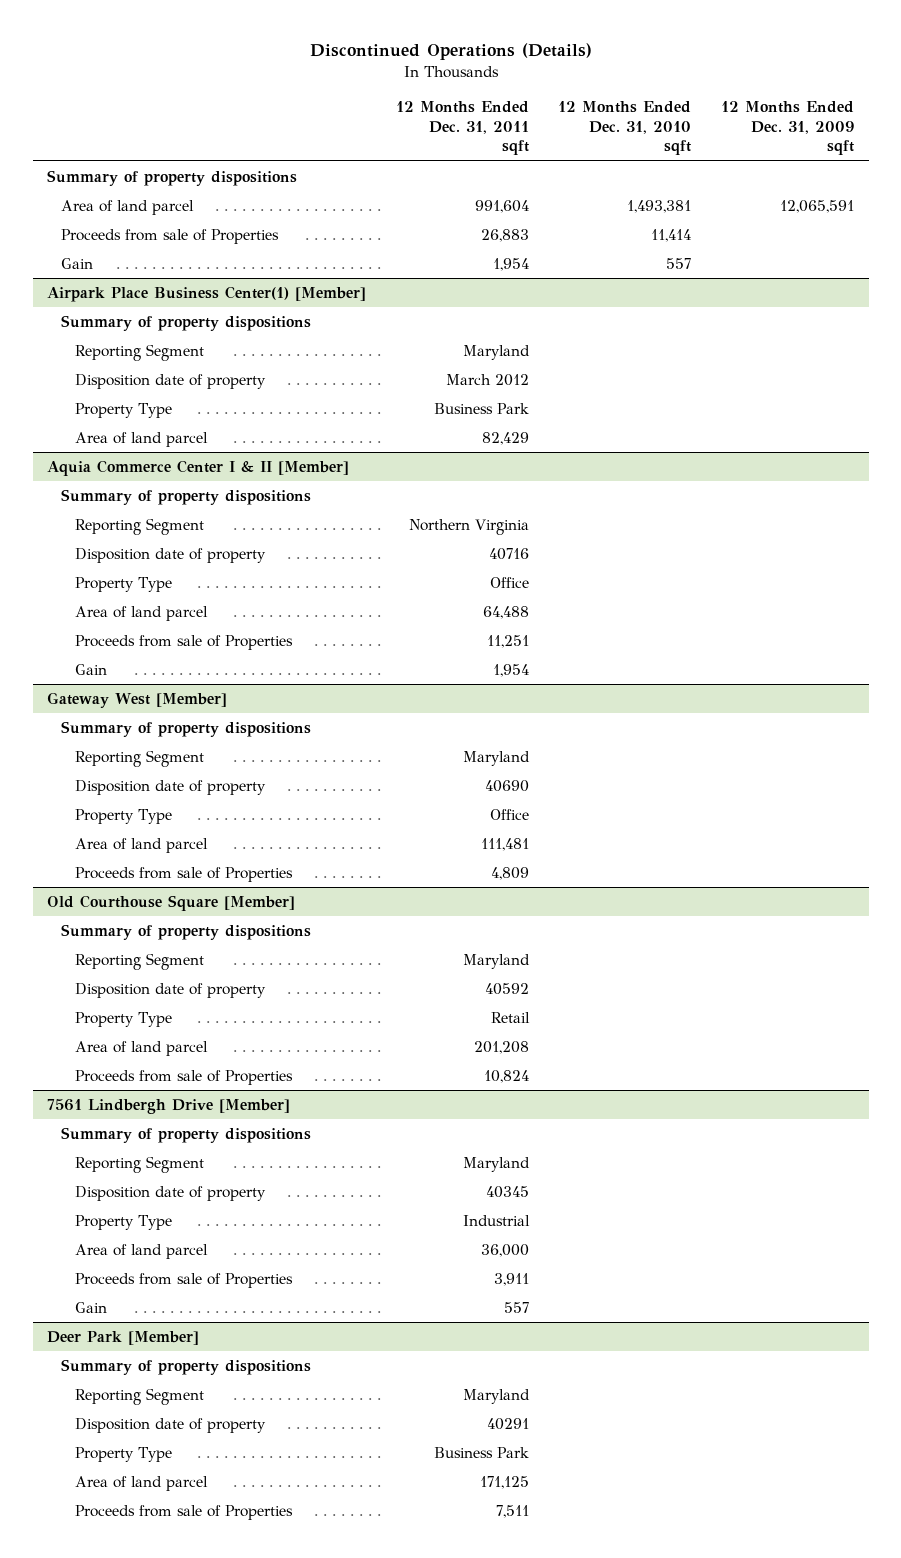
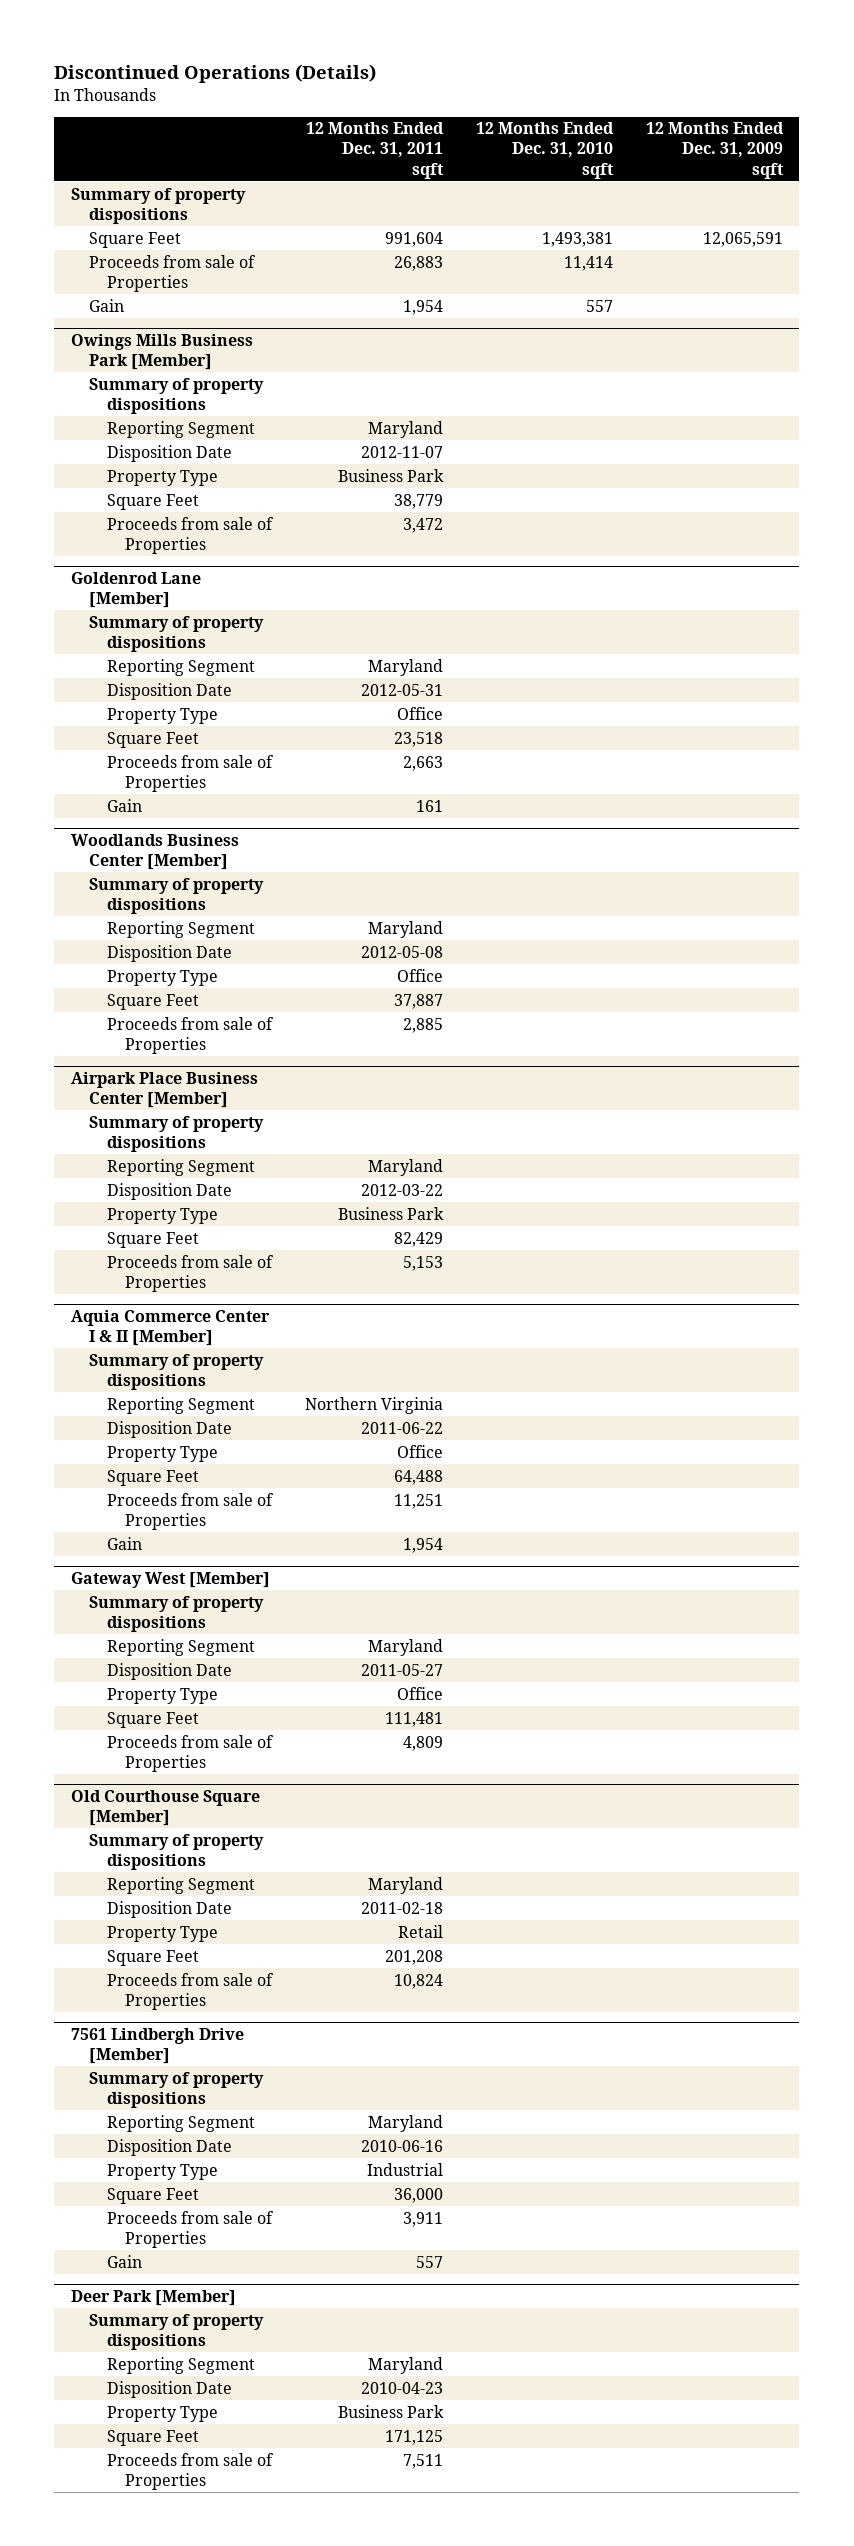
[61,199,195,215] Area of land parcel -> [88,231,181,248] Square Feet
[47,285,367,302] Airpark Place Business Center(1) [Member] -> none
none -> [70,333,253,370] Owings Mills Business Park [Member]
[75,373,267,389] Disposition date of property -> [106,444,232,462] Disposition Date
[445,373,529,386] March 2012 -> [360,445,443,458] 2012-11-07
none -> [106,493,199,510] Square Feet
none -> [106,516,274,554] Proceeds from sale of Properties
none -> [70,571,201,608] Goldenrod Lane [Member]
none -> [88,615,264,652] Summary of property dispositions
none -> [106,658,255,676] Reporting Segment
none -> [106,682,232,700] Disposition Date
none -> [106,707,218,724] Property Type
none -> [106,731,199,748] Square Feet
none -> [106,754,274,792] Proceeds from sale of Properties
none -> [106,798,142,812] Gain
none -> [70,833,239,870] Woodlands Business Center [Member]
none -> [88,877,264,914] Summary of property dispositions
none -> [106,920,255,938] Reporting Segment
none -> [106,944,232,962] Disposition Date
none -> [106,969,218,986] Property Type
none -> [106,993,199,1010] Square Feet
none -> [106,1016,274,1054] Proceeds from sale of Properties
none -> [70,1071,258,1108] Airpark Place Business Center [Member]
none -> [88,1115,264,1152] Summary of property dispositions
none -> [106,1158,255,1176] Reporting Segment
none -> [106,1182,232,1200] Disposition Date
none -> [106,1207,218,1224] Property Type
[75,431,209,447] Area of land parcel -> [106,1231,199,1248] Square Feet
none -> [106,1254,274,1292] Proceeds from sale of Properties
[75,547,267,563] Disposition date of property -> [106,1420,232,1438] Disposition Date
[488,547,529,560] 40716 -> [360,1421,443,1434] 2011-06-22
[75,605,209,621] Area of land parcel -> [106,1469,199,1486] Square Feet
[75,779,267,795] Disposition date of property -> [106,1662,232,1680] Disposition Date
[484,779,529,792] 40690 -> [360,1663,443,1676] 2011-05-27
[75,837,209,853] Area of land parcel -> [106,1711,199,1728] Square Feet
[75,982,267,998] Disposition date of property -> [106,1900,232,1918] Disposition Date
[484,982,529,995] 40592 -> [360,1901,443,1914] 2011-02-18
[75,1040,209,1056] Area of land parcel -> [106,1949,199,1966] Square Feet
[75,1185,267,1201] Disposition date of property -> [106,2138,232,2156] Disposition Date
[485,1185,529,1198] 40345 -> [360,2139,443,2152] 2010-06-16
[75,1243,209,1259] Area of land parcel -> [106,2187,199,2204] Square Feet
[75,1417,267,1433] Disposition date of property -> [106,2380,232,2398] Disposition Date
[486,1417,529,1430] 40291 -> [360,2381,443,2394] 2010-04-23
[75,1475,209,1491] Area of land parcel -> [106,2429,199,2446] Square Feet

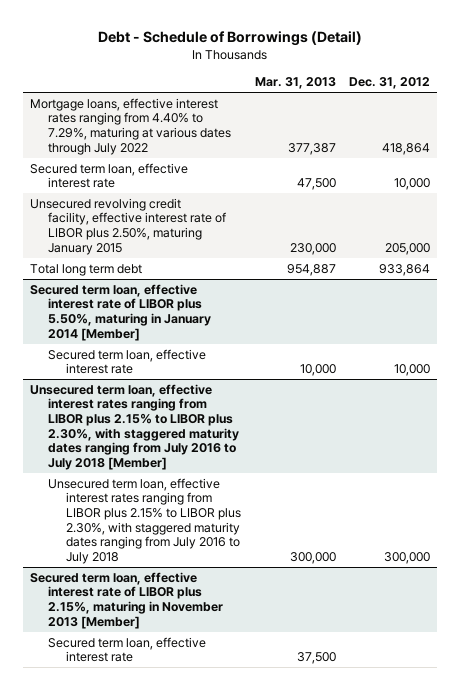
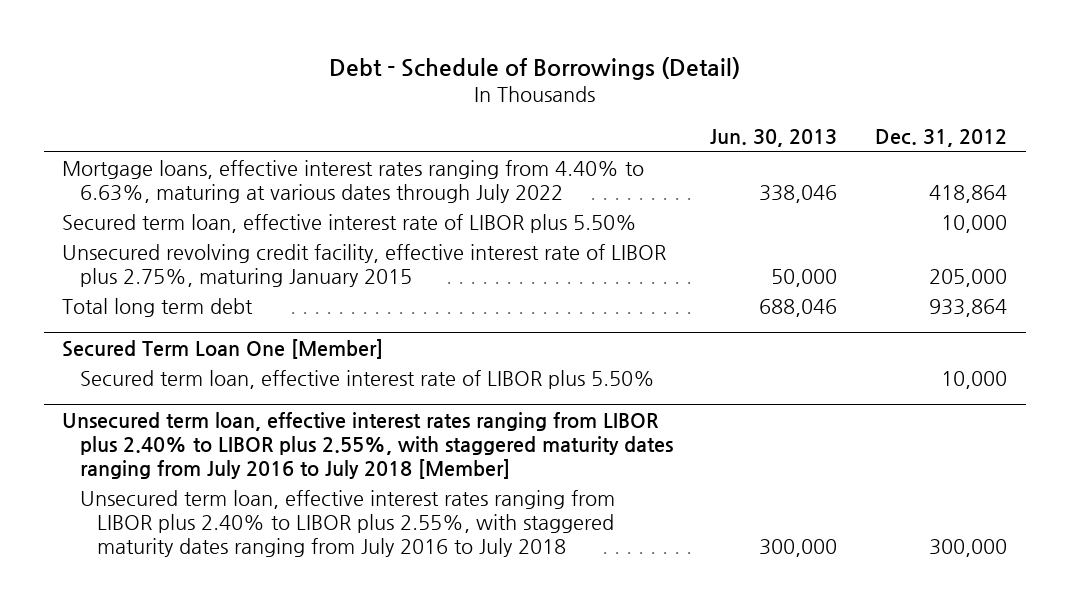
[254,77,336,90] Mar. 31, 2013 -> none
none -> [710,129,838,148] Jun. 30, 2013
[29,97,231,155] Mortgage loans, effective interest rates ranging from 4.40% to 7.29%, maturing at various dates through July 2022 -> [62,160,645,204] Mortgage loans, effective interest rates ranging from 4.40% to 6.63%, maturing at various dates through July 2022
[29,162,188,189] Secured term loan, effective interest rate -> [62,214,638,234] Secured term loan, effective interest rate of LIBOR plus 5.50%
[29,197,226,255] Unsecured revolving credit facility, effective interest rate of LIBOR plus 2.50%, maturing January 2015 -> [62,244,667,288] Unsecured revolving credit facility, effective interest rate of LIBOR plus 2.75%, maturing January 2015
[29,283,211,341] Secured term loan, effective interest rate of LIBOR plus 5.50%, maturing in January 2014 [Member] -> none
[29,571,223,629] Secured term loan, effective interest rate of LIBOR plus 2.15%, maturing in November 2013 [Member] -> none
[47,636,206,663] Secured term loan, effective interest rate -> none
none -> [62,339,384,360] Secured Term Loan One [Member]
[47,348,206,375] Secured term loan, effective interest rate -> [79,370,655,390] Secured term loan, effective interest rate of LIBOR plus 5.50%
[29,383,239,470] Unsecured term loan, effective interest rates ranging from LIBOR plus 2.15% to LIBOR plus 2.30%, with staggered maturity dates ranging from July 2016 to July 2018 [Member] -> [62,412,673,479] Unsecured term loan, effective interest rates ranging from LIBOR plus 2.40% to LIBOR plus 2.55%, with staggered maturity dates ranging from July 2016 to July 2018 [Member]
[47,477,241,564] Unsecured term loan, effective interest rates ranging from LIBOR plus 2.15% to LIBOR plus 2.30%, with staggered maturity dates ranging from July 2016 to July 2018 -> [79,490,615,558] Unsecured term loan, effective interest rates ranging from LIBOR plus 2.40% to LIBOR plus 2.55%, with staggered maturity dates ranging from July 2016 to July 2018

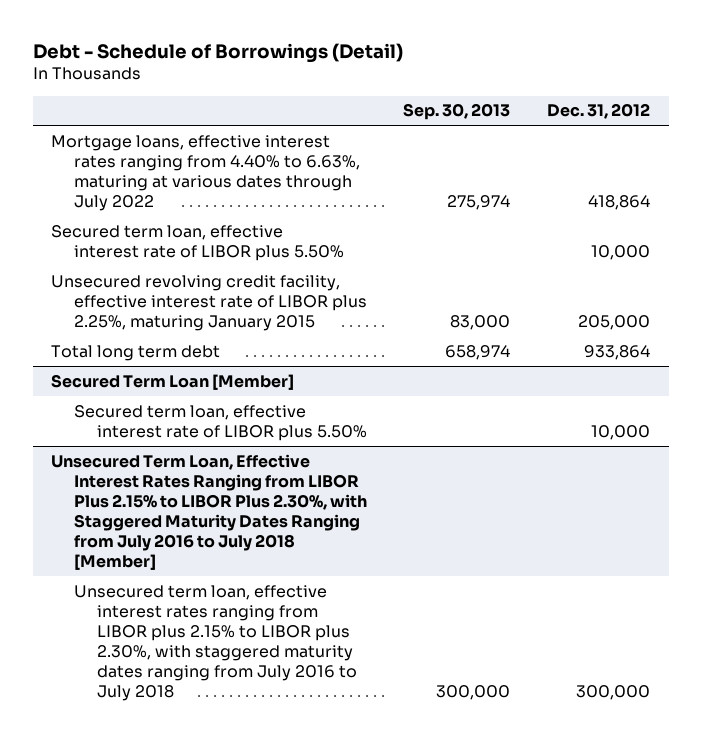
[710,129,838,148] Jun. 30, 2013 -> none
none -> [403,103,511,121] Sep. 30, 2013
[62,244,667,288] Unsecured revolving credit facility, effective interest rate of LIBOR plus 2.75%, maturing January 2015 -> [50,274,367,332] Unsecured revolving credit facility, effective interest rate of LIBOR plus 2.25%, maturing January 2015
[62,339,384,360] Secured Term Loan One [Member] -> [50,373,294,390] Secured Term Loan [Member]
[62,412,673,479] Unsecured term loan, effective interest rates ranging from LIBOR plus 2.40% to LIBOR plus 2.55%, with staggered maturity dates ranging from July 2016 to July 2018 [Member] -> [50,453,367,571] Unsecured Term Loan, Effective Interest Rates Ranging from LIBOR Plus 2.15% to LIBOR Plus 2.30%, with Staggered Maturity Dates Ranging from July 2016 to July 2018 [Member]
[79,490,615,558] Unsecured term loan, effective interest rates ranging from LIBOR plus 2.40% to LIBOR plus 2.55%, with staggered maturity dates ranging from July 2016 to July 2018 -> [73,584,357,702] Unsecured term loan, effective interest rates ranging from LIBOR plus 2.15% to LIBOR plus 2.30%, with staggered maturity dates ranging from July 2016 to July 2018

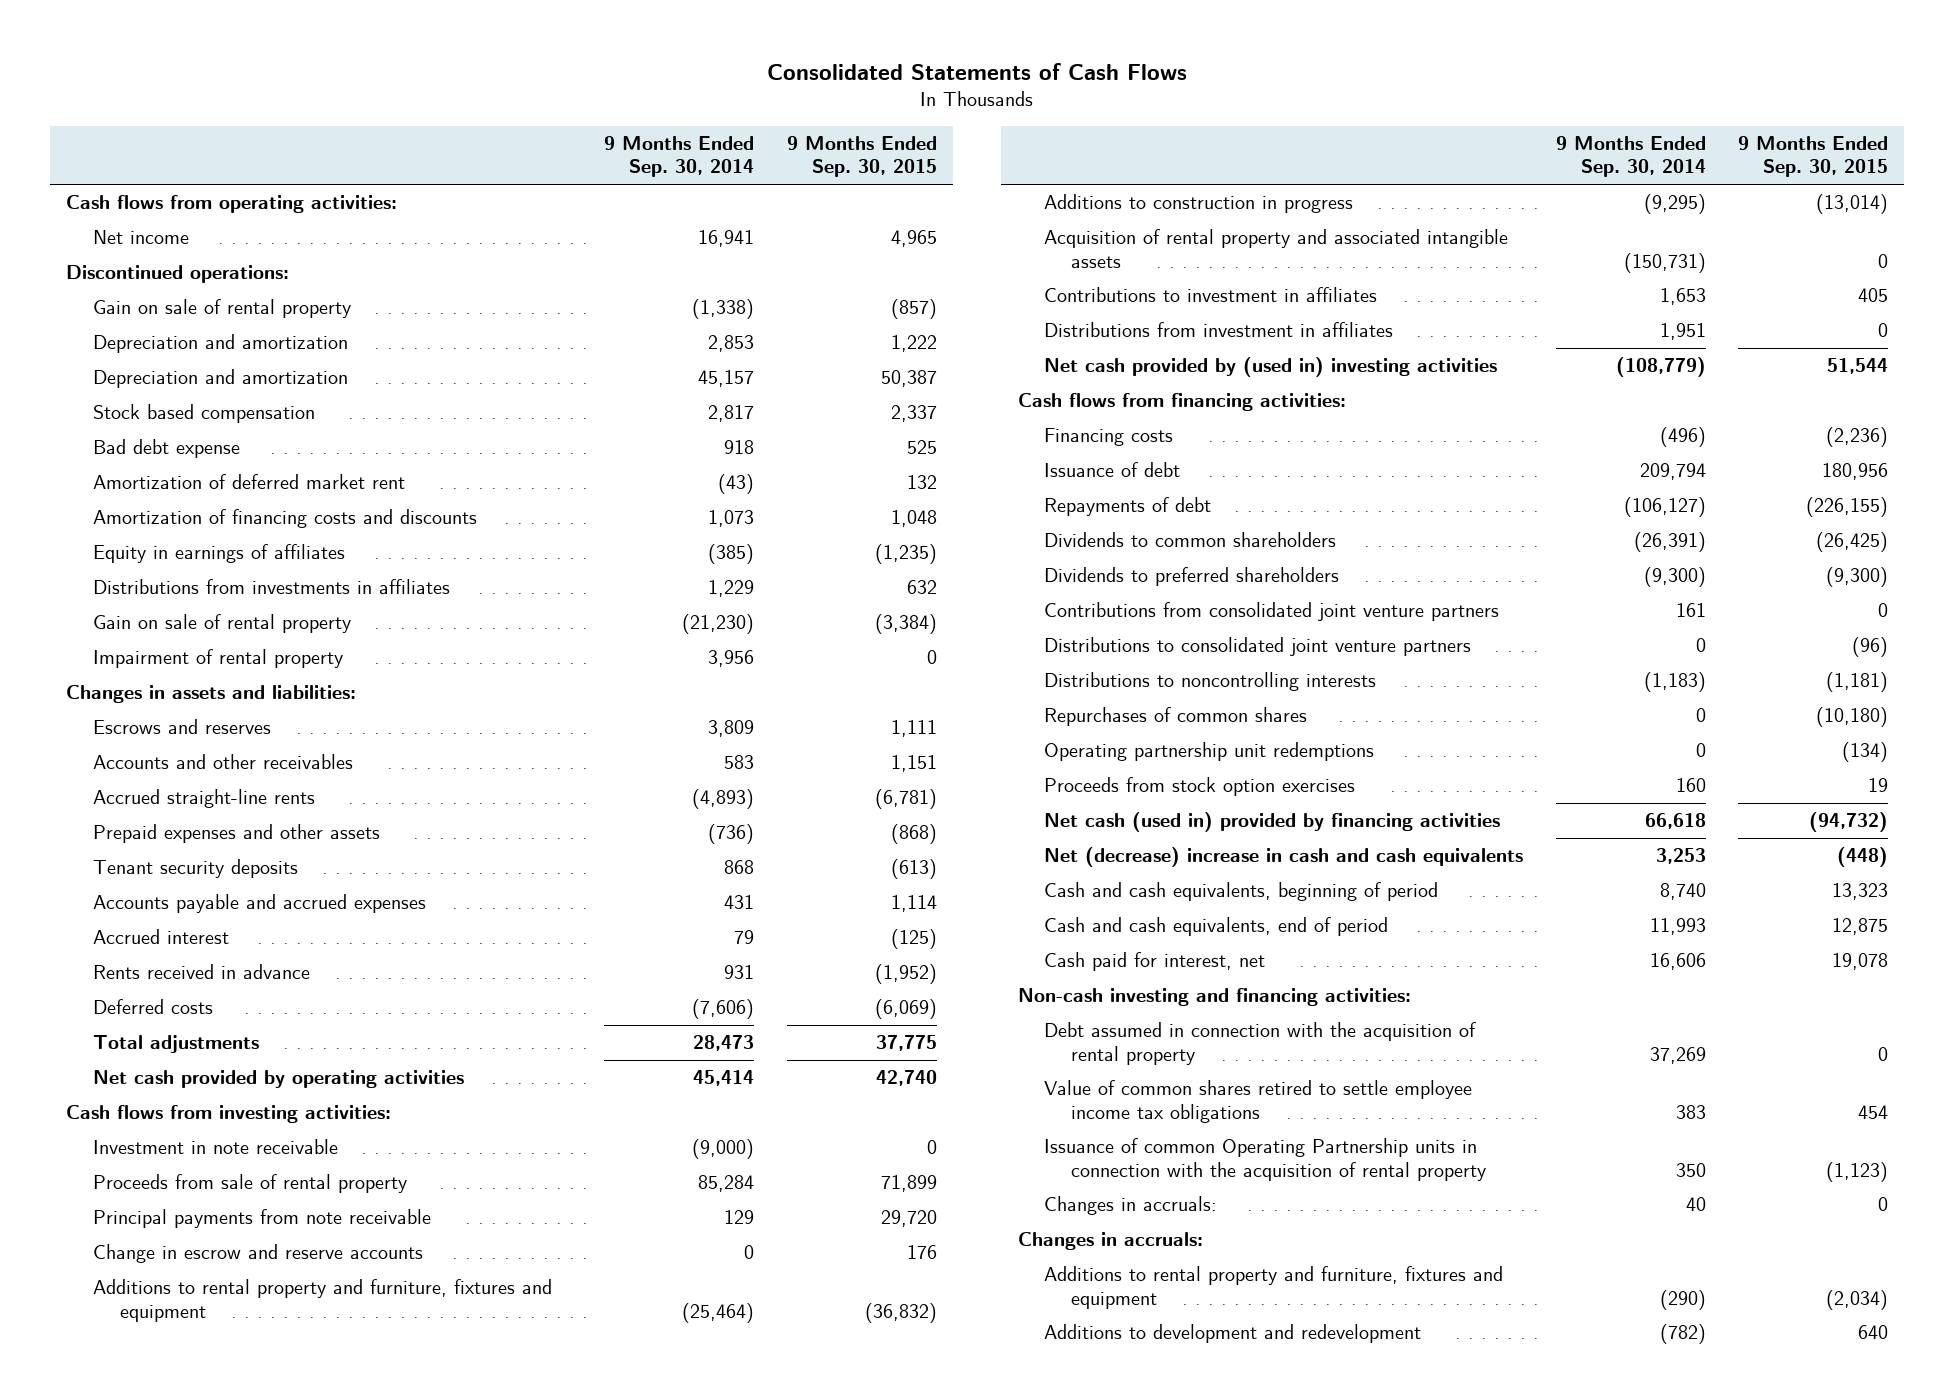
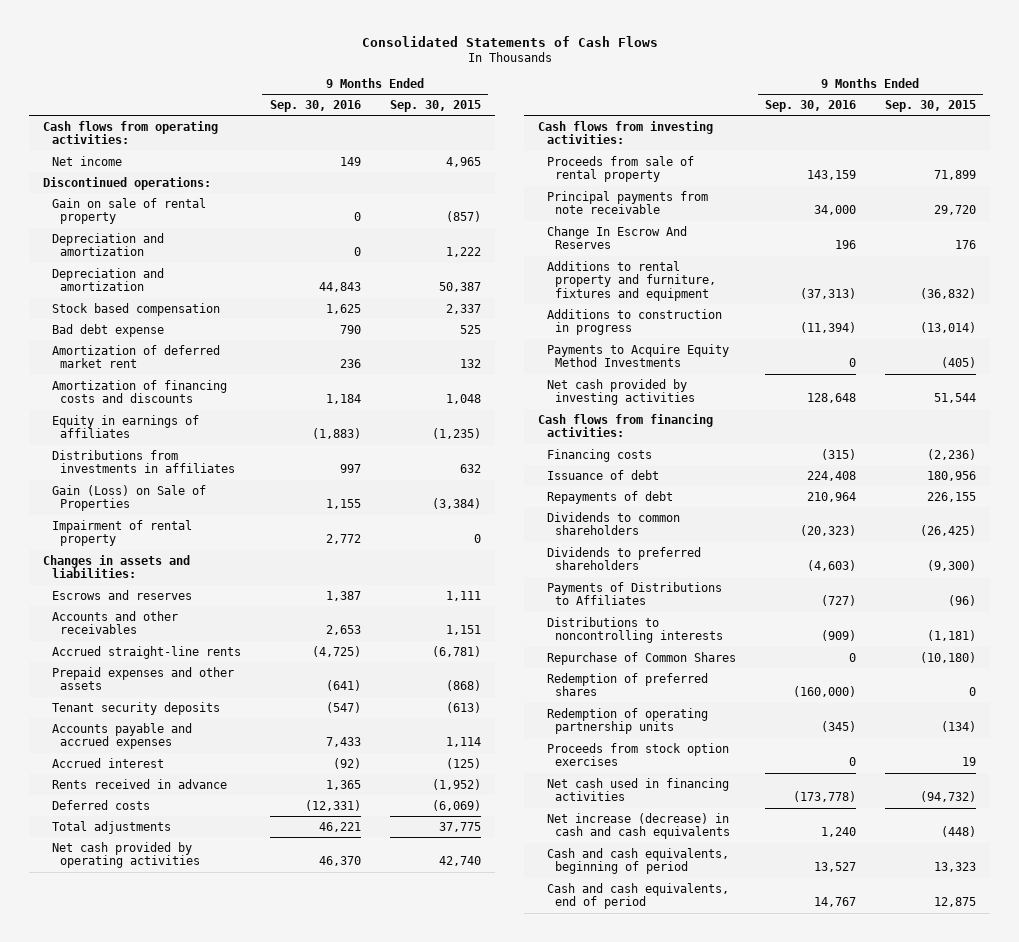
[604,136,755,178] 9 Months Ended Sep. 30, 2014 -> none
none -> [269,100,361,113] Sep. 30, 2016
[92,614,351,634] Gain on sale of rental property -> [51,484,206,512] Gain (Loss) on Sale of Properties
[92,1139,338,1155] Investment in note receivable -> none
[92,1244,423,1264] Change in escrow and reserve accounts -> [546,225,687,250] Change In Escrow And Reserves
[1044,229,1509,268] Acquisition of rental property and associated intangible assets -> none
[1044,322,1394,338] Distributions from investment in affiliates -> none
[1044,287,1378,303] Contributions to investment in affiliates -> [546,343,729,368] Payments to Acquire Equity Method Investments
[1857,288,1888,303] 405 -> [940,357,976,369] (405)
[1044,357,1498,378] Net cash provided by (used in) investing activities -> [546,378,696,406] Net cash provided by investing activities
[1805,497,1888,518] (226,155) -> [926,491,976,502] 226,155
[1044,602,1500,622] Contributions from consolidated joint venture partners -> none
[1044,637,1472,657] Distributions to consolidated joint venture partners -> none
none -> [546,581,722,606] Payments of Distributions to Affiliates
[1044,707,1308,727] Repurchases of common shares -> [546,651,736,665] Repurchase of Common Shares
none -> [546,672,708,697] Redemption of preferred shares
[1044,742,1375,762] Operating partnership unit redemptions -> [546,707,708,735] Redemption of operating partnership units
[1044,812,1501,833] Net cash (used in) provided by financing activities -> [546,777,729,802] Net cash used in financing activities
[1044,847,1524,868] Net (decrease) increase in cash and cash equivalents -> [546,812,731,840] Net increase (decrease) in cash and cash equivalents
[1044,952,1266,972] Cash paid for interest, net -> none
[1017,988,1411,1007] Non-cash investing and financing activities: -> none
[1044,1022,1477,1065] Debt assumed in connection with the acquisition of rental property -> none
[1044,1080,1473,1123] Value of common shares retired to settle employee income tax obligations -> none
[1044,1138,1487,1181] Issuance of common Operating Partnership units in connection with the acquisition of rental property -> none
[1044,1196,1218,1216] Changes in accruals: -> none
[1017,1232,1203,1251] Changes in accruals: -> none
[1044,1266,1504,1309] Additions to rental property and furniture, fixtures and equipment -> none
[1044,1324,1422,1344] Additions to development and redevelopment -> none

